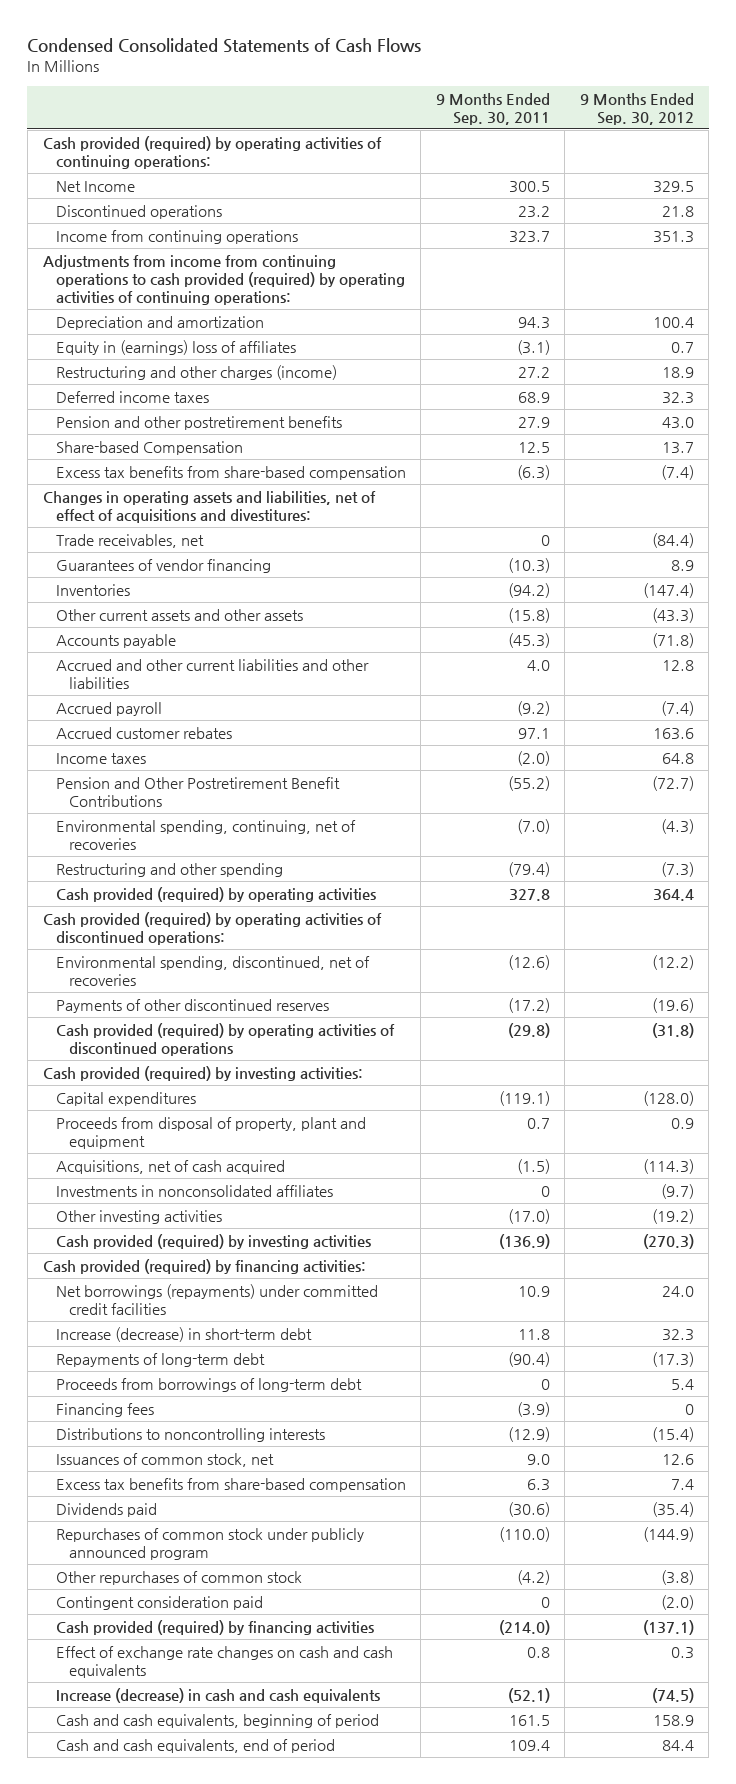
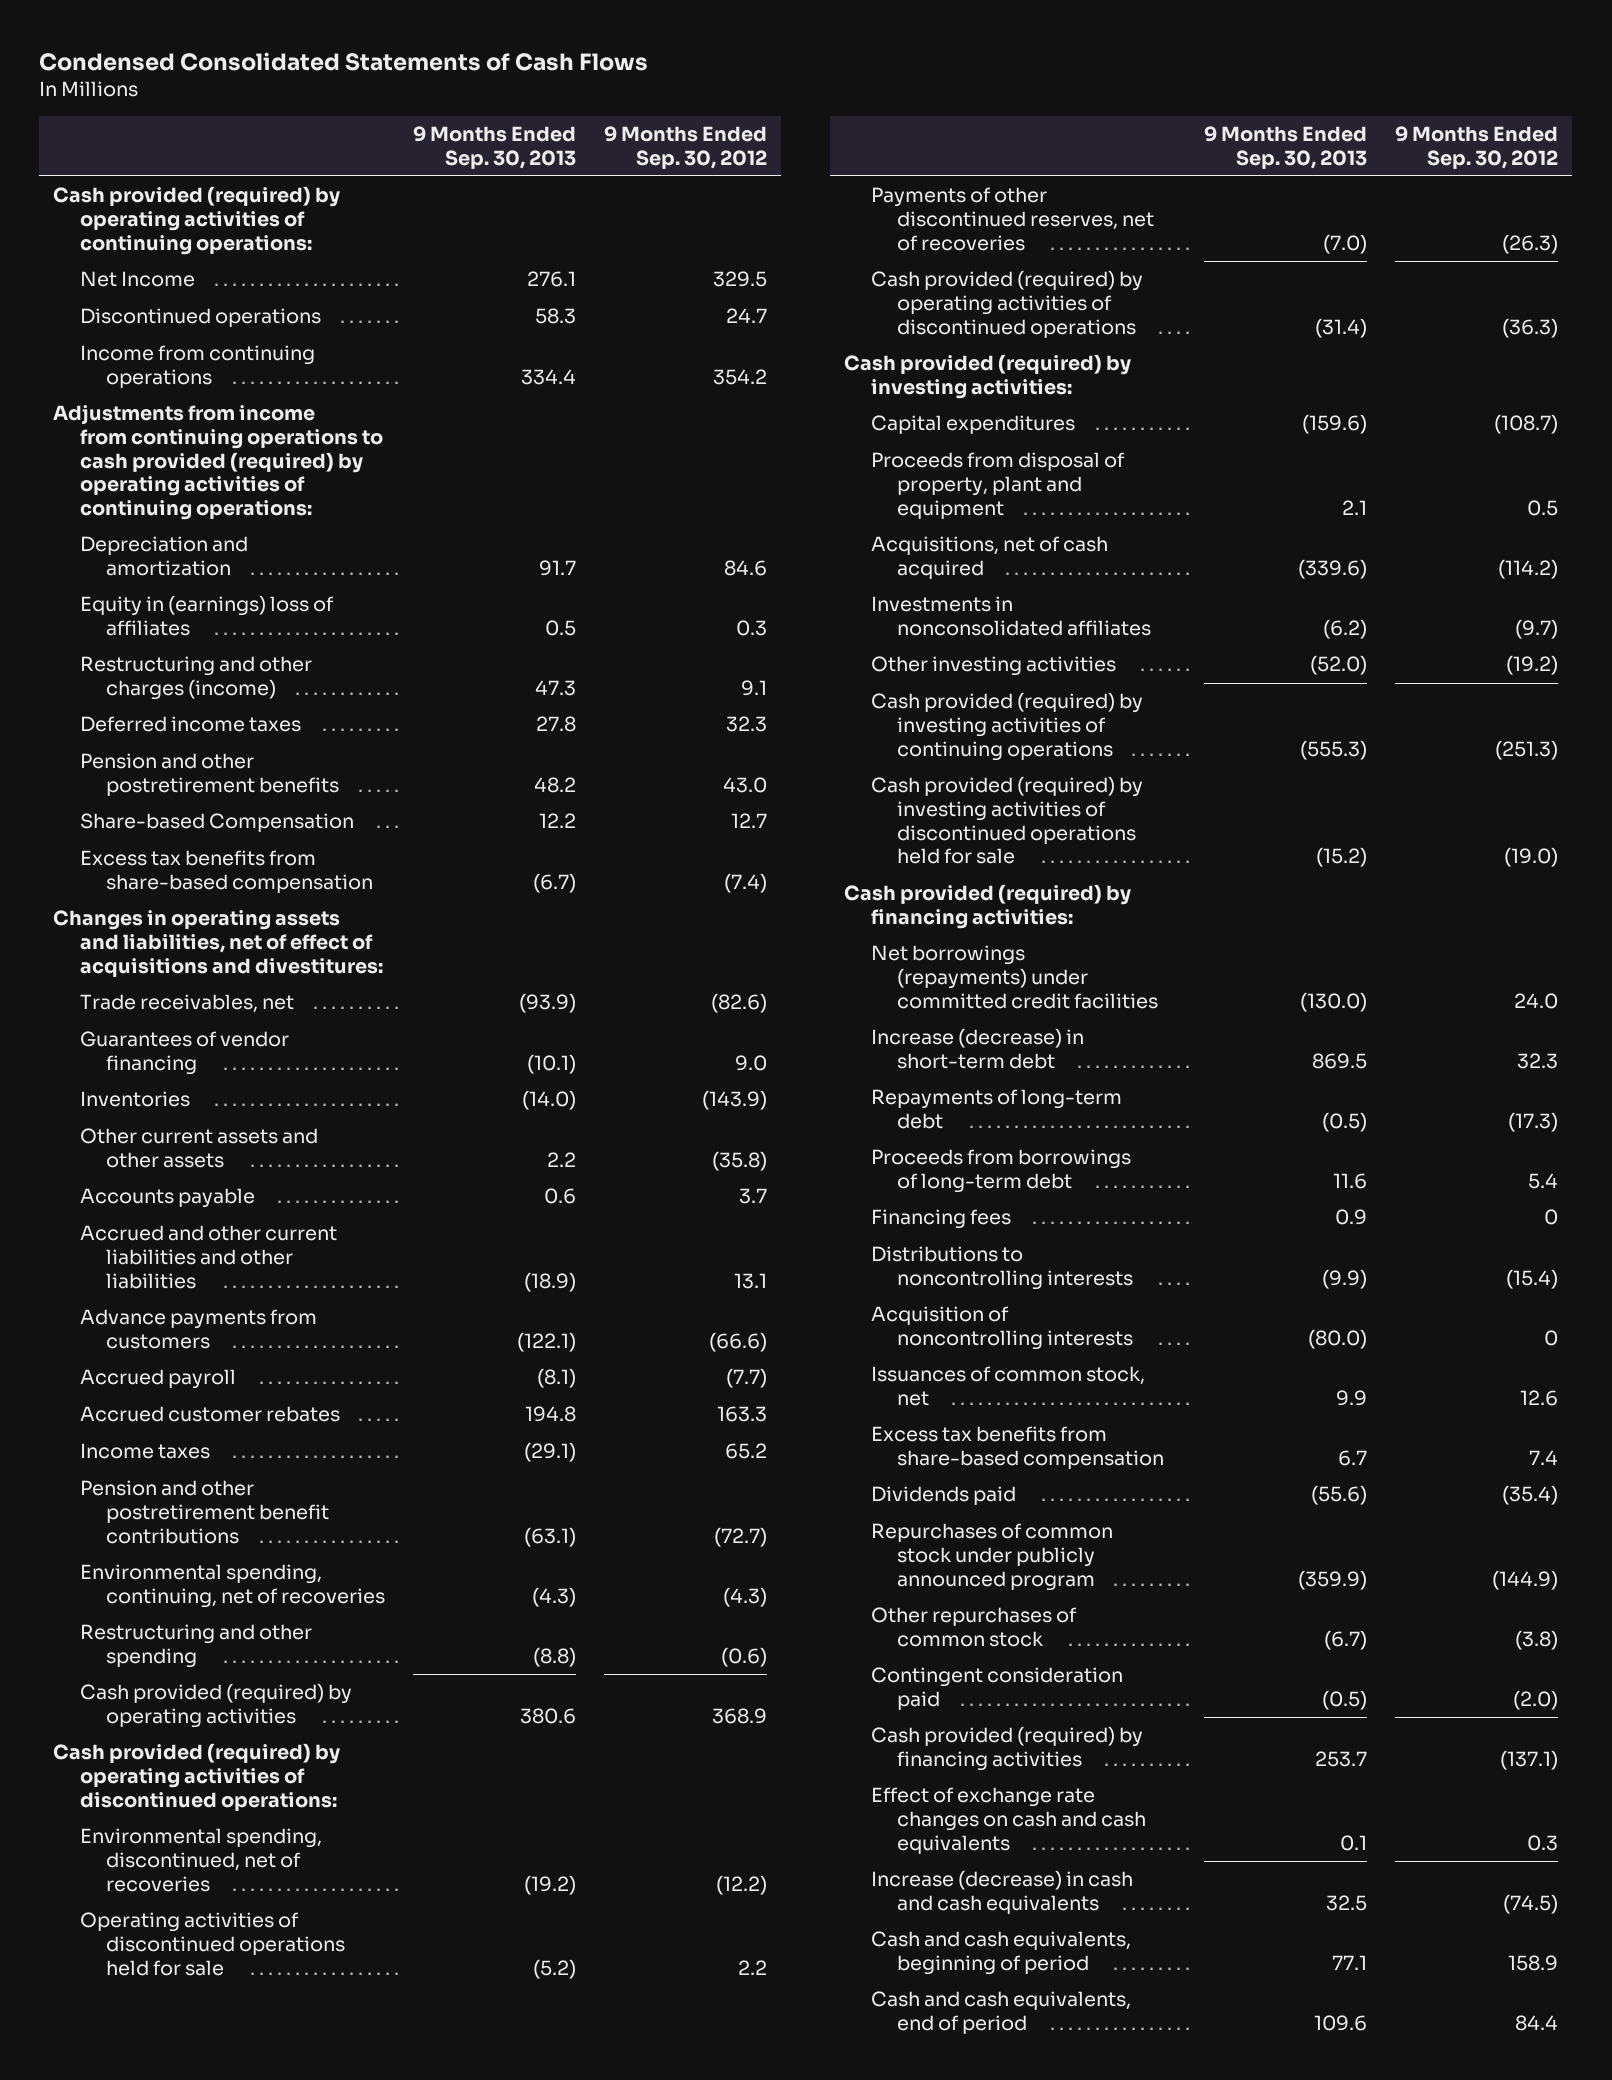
[435,92,550,125] 9 Months Ended Sep. 30, 2011 -> none
none -> [413,125,577,169] 9 Months Ended Sep. 30, 2013
[661,205,694,217] 21.8 -> [726,308,768,324] 24.7
[652,230,694,243] 351.3 -> [713,369,768,386] 354.2
[652,316,694,328] 100.4 -> [724,560,768,577] 84.6
[670,341,694,353] 0.7 -> [736,620,768,637] 0.3
[661,366,694,378] 18.9 -> [741,680,768,697] 9.1
[661,441,694,454] 13.7 -> [731,813,768,829] 12.7
[651,532,694,548] (84.4) -> [711,993,768,1014] (82.6)
[670,559,694,571] 8.9 -> [735,1055,768,1072] 9.0
[642,582,694,598] (147.4) -> [702,1090,768,1111] (143.9)
[651,607,694,623] (43.3) -> [712,1151,768,1172] (35.8)
[651,632,694,648] (71.8) -> [739,1188,768,1205] 3.7
[661,659,694,671] 12.8 -> [734,1272,768,1289] 13.1
none -> [79,1309,317,1350] Advance payments from customers
[660,700,694,716] (7.4) -> [726,1368,768,1389] (7.7)
[652,727,694,740] 163.6 -> [717,1406,768,1423] 163.3
[661,752,694,764] 64.8 -> [725,1443,768,1460] 65.2
[55,776,340,807] Pension and Other Postretirement Benefit Contributions -> [79,1480,330,1544] Pension and other postretirement benefit contributions
[660,861,694,877] (7.3) -> [721,1647,768,1668] (0.6)
[652,888,694,901] 364.4 -> [712,1708,768,1725] 368.9
none -> [79,1912,346,1976] Operating activities of discontinued operations held for sale
[55,998,329,1013] Payments of other discontinued reserves -> [870,187,1155,251] Payments of other discontinued reserves, net of recoveries
[651,997,694,1013] (19.6) -> [1502,233,1559,254] (26.3)
[651,1022,694,1038] (31.8) -> [1502,317,1559,338] (36.3)
[642,1090,694,1106] (128.0) -> [1494,414,1559,435] (108.7)
[670,1117,694,1129] 0.9 -> [1527,499,1559,516] 0.5
[642,1158,694,1174] (114.3) -> [1498,559,1559,580] (114.2)
[55,1233,371,1249] Cash provided (required) by investing activities -> [870,692,1143,761] Cash provided (required) by investing activities of continuing operations
[642,1233,694,1249] (270.3) -> [1495,739,1559,760] (251.3)
none -> [870,776,1143,865] Cash provided (required) by investing activities of discontinued operations held for sale
none -> [870,1306,1134,1351] Acquisition of noncontrolling interests

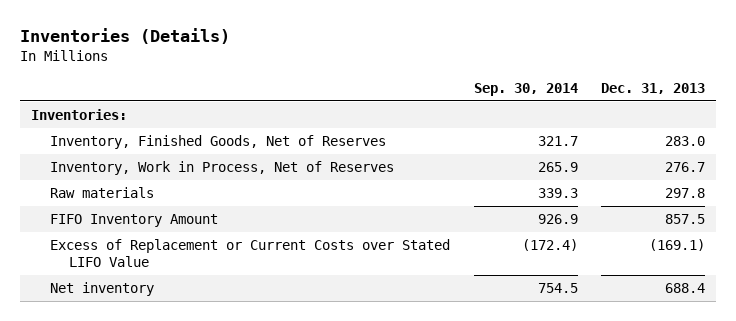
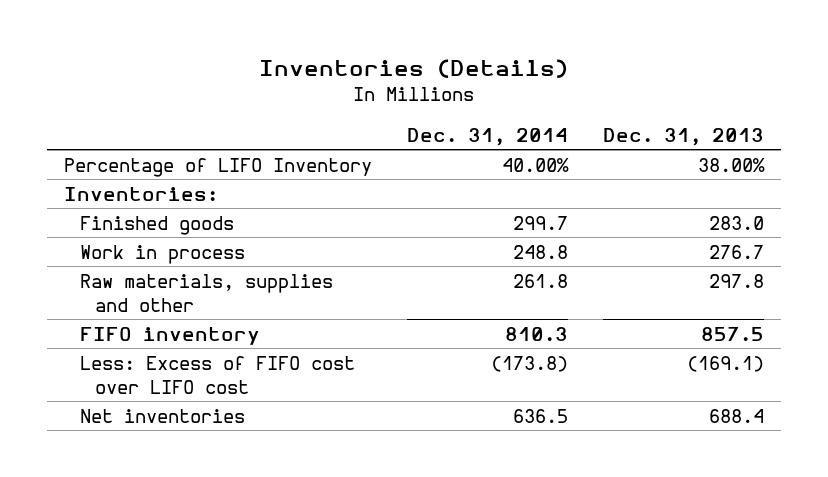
[473,82,578,96] Sep. 30, 2014 -> none
none -> [407,127,569,146] Dec. 31, 2014
none -> [64,157,373,177] Percentage of LIFO Inventory
[50,134,387,149] Inventory, Finished Goods, Net of Reserves -> [79,215,234,235] Finished goods
[50,160,395,175] Inventory, Work in Process, Net of Reserves -> [79,244,245,264] Work in process
[50,186,155,198] Raw materials -> [79,273,333,312] Raw materials, supplies and other
[50,213,219,227] FIFO Inventory Amount -> [79,326,260,345] FIFO inventory
[50,238,451,268] Excess of Replacement or Current Costs over Stated LIFO Value -> [79,355,355,394] Less: Excess of FIFO cost over LIFO cost
[50,281,155,296] Net inventory -> [79,408,245,423] Net inventories

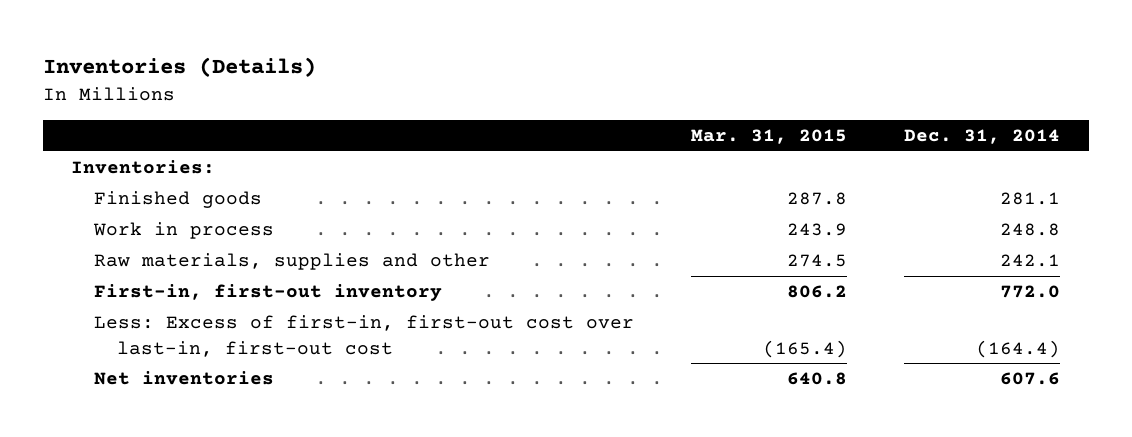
[602,127,764,146] Dec. 31, 2013 -> none
none -> [691,129,848,145] Mar. 31, 2015
[64,157,373,177] Percentage of LIFO Inventory -> none
[513,215,569,230] 299.7 -> [1000,192,1061,206] 281.1
[79,355,355,394] Less: Excess of FIFO cost over LIFO cost -> none
[513,273,569,288] 261.8 -> [1000,254,1061,268] 242.1
[79,326,260,345] FIFO inventory -> [94,284,443,302] First-in, first-out inventory
[505,326,569,341] 810.3 -> [1000,285,1061,299] 772.0
none -> [94,315,635,357] Less: Excess of first-in, first-out cost over last-in, first-out cost
[513,408,569,423] 636.5 -> [1000,372,1061,386] 607.6

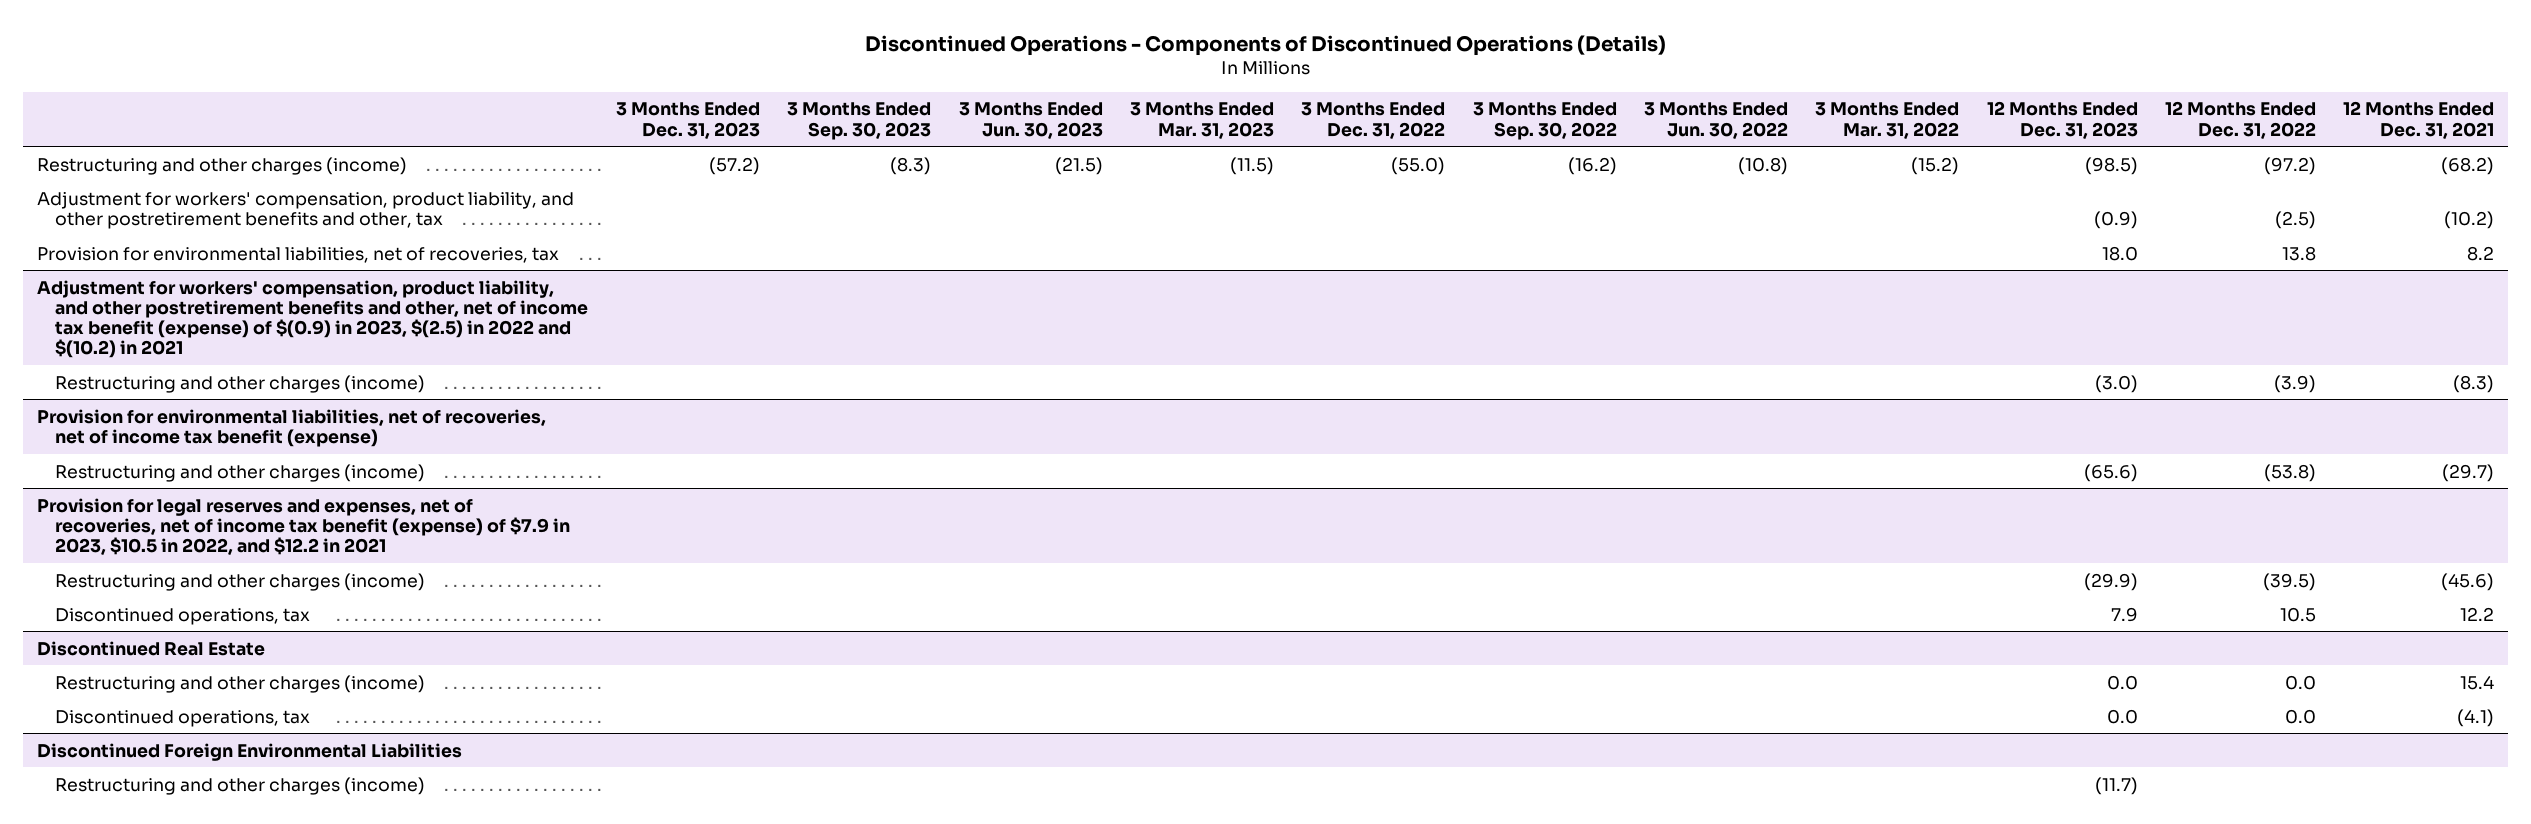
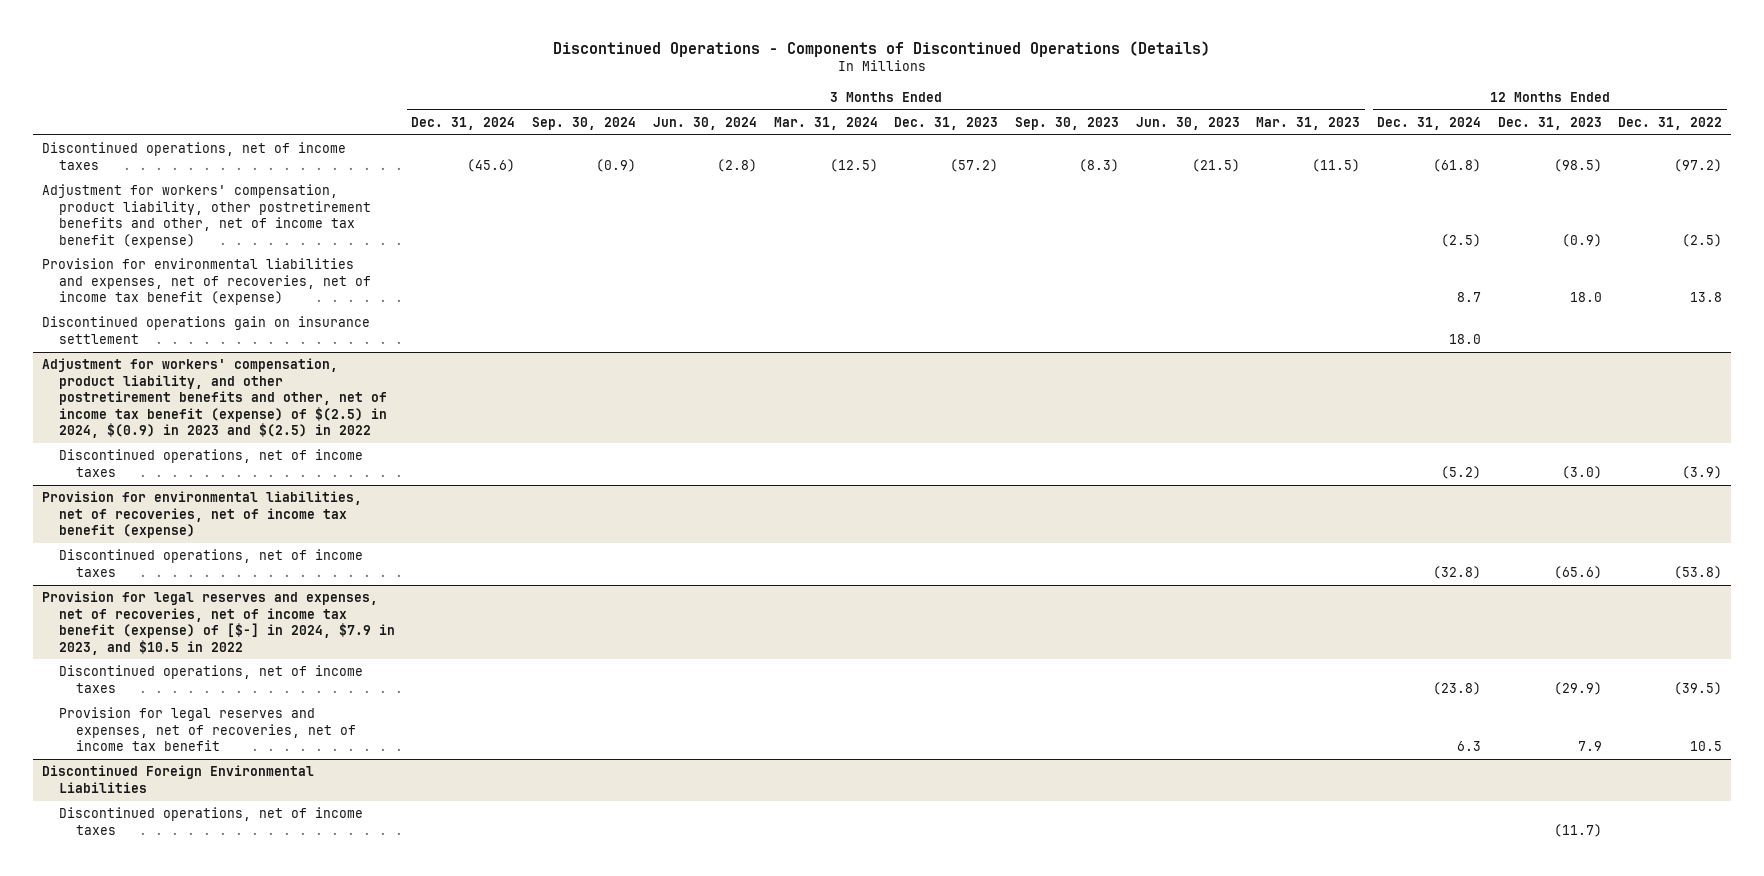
[1301,102,1446,139] 3 Months Ended Dec. 31, 2022 -> none
[1472,102,1617,140] 3 Months Ended Sep. 30, 2022 -> none
[1643,102,1788,139] 3 Months Ended Jun. 30, 2022 -> none
[1815,102,1960,139] 3 Months Ended Mar. 31, 2022 -> none
[2343,101,2495,139] 12 Months Ended Dec. 31, 2021 -> none
none -> [411,116,516,130] Dec. 31, 2024
none -> [532,116,637,130] Sep. 30, 2024
none -> [652,116,757,130] Jun. 30, 2024
none -> [773,116,878,130] Mar. 31, 2024
none -> [1377,116,1482,130] Dec. 31, 2024
[36,156,407,175] Restructuring and other charges (income) -> [41,142,346,170] Discontinued operations, net of income taxes
[36,190,574,229] Adjustment for workers' compensation, product liability, and other postretirement benefits and other, tax -> [41,184,371,248] Adjustment for workers' compensation, product liability, other postretirement benefits and other, net of income tax benefit (expense)
[36,246,559,263] Provision for environmental liabilities, net of recoveries, tax -> [41,258,371,306] Provision for environmental liabilities and expenses, net of recoveries, net of income tax benefit (expense)
none -> [41,316,370,344] Discontinued operations gain on insurance settlement
[36,279,589,359] Adjustment for workers' compensation, product liability, and other postretirement benefits and other, net of income tax benefit (expense) of $(0.9) in 2023, $(2.5) in 2022 and $(10.2) in 2021 -> [41,358,387,439] Adjustment for workers' compensation, product liability, and other postretirement benefits and other, net of income tax benefit (expense) of $(2.5) in 2024, $(0.9) in 2023 and $(2.5) in 2022
[55,374,426,393] Restructuring and other charges (income) -> [58,449,363,477] Discontinued operations, net of income taxes
[36,640,265,656] Discontinued Real Estate -> none
[55,674,426,693] Restructuring and other charges (income) -> none
[55,709,311,727] Discontinued operations, tax -> none
[55,463,426,482] Restructuring and other charges (income) -> [58,549,363,577] Discontinued operations, net of income taxes
[36,497,571,556] Provision for legal reserves and expenses, net of recoveries, net of income tax benefit (expense) of $7.9 in 2023, $10.5 in 2022, and $12.2 in 2021 -> [41,591,395,655] Provision for legal reserves and expenses, net of recoveries, net of income tax benefit (expense) of [$-] in 2024, $7.9 in 2023, and $10.5 in 2022
[55,572,426,591] Restructuring and other charges (income) -> [58,665,363,693] Discontinued operations, net of income taxes
[55,607,311,625] Discontinued operations, tax -> [58,707,356,752] Provision for legal reserves and expenses, net of recoveries, net of income tax benefit
[55,776,426,795] Restructuring and other charges (income) -> [58,807,363,835] Discontinued operations, net of income taxes

